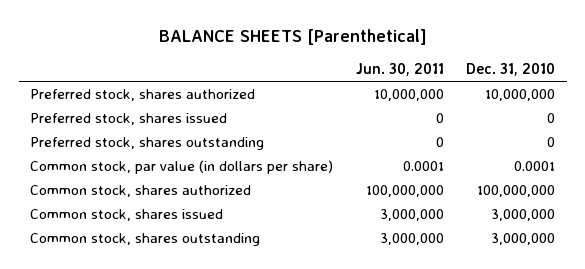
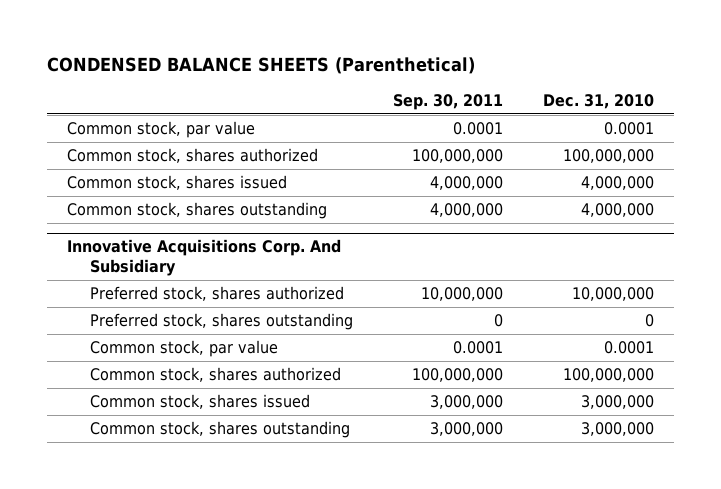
[158,29,427,46] BALANCE SHEETS [Parenthetical] -> [46,57,475,75] CONDENSED BALANCE SHEETS (Parenthetical)
[355,63,444,77] Jun. 30, 2011 -> none
none -> [392,94,503,111] Sep. 30, 2011
none -> [66,121,255,139] Common stock, par value
none -> [66,148,318,164] Common stock, shares authorized
none -> [66,175,287,191] Common stock, shares issued
none -> [66,202,327,220] Common stock, shares outstanding
none -> [66,239,341,277] Innovative Acquisitions Corp. And Subsidiary
[30,112,228,125] Preferred stock, shares issued -> none
[30,159,334,174] Common stock, par value (in dollars per share) -> [89,340,278,358] Common stock, par value

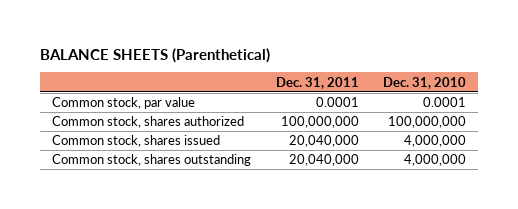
[46,57,475,75] CONDENSED BALANCE SHEETS (Parenthetical) -> [39,47,270,63] BALANCE SHEETS (Parenthetical)
[392,94,503,111] Sep. 30, 2011 -> none
none -> [275,76,359,89] Dec. 31, 2011
[66,239,341,277] Innovative Acquisitions Corp. And Subsidiary -> none
[89,286,344,302] Preferred stock, shares authorized -> none
[89,313,353,331] Preferred stock, shares outstanding -> none
[89,340,278,358] Common stock, par value -> none
[89,367,341,383] Common stock, shares authorized -> none
[89,394,310,410] Common stock, shares issued -> none
[89,421,350,439] Common stock, shares outstanding -> none

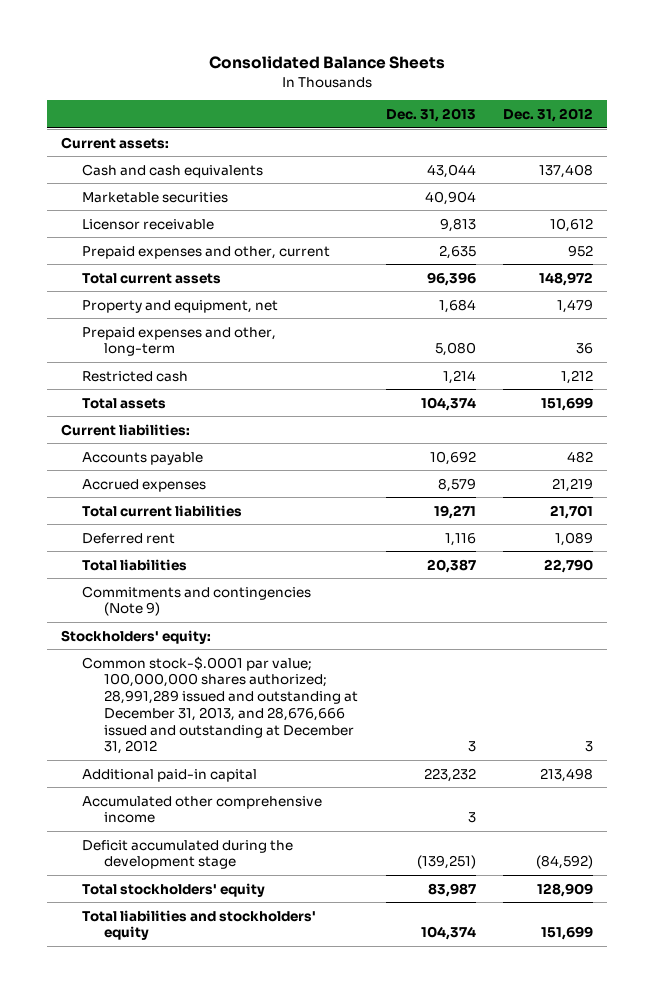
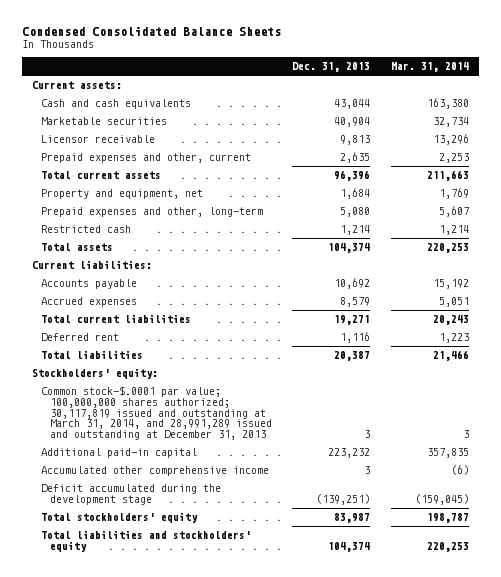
[208,56,445,70] Consolidated Balance Sheets -> [21,25,281,36] Condensed Consolidated Balance Sheets
[503,107,594,122] Dec. 31, 2012 -> none
none -> [390,62,469,73] Mar. 31, 2014
[82,585,312,617] Commitments and contingencies (Note 9) -> none
[82,655,358,755] Common stock-$.0001 par value; 100,000,000 shares authorized; 28,991,289 issued and outstanding at December 31, 2013, and 28,676,666 issued and outstanding at December 31, 2012 -> [41,386,273,441] Common stock-$.0001 par value; 100,000,000 shares authorized; 30,117,819 issued and outstanding at March 31, 2014, and 28,991,289 issued and outstanding at December 31, 2013

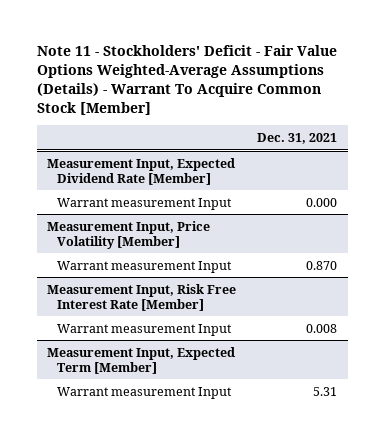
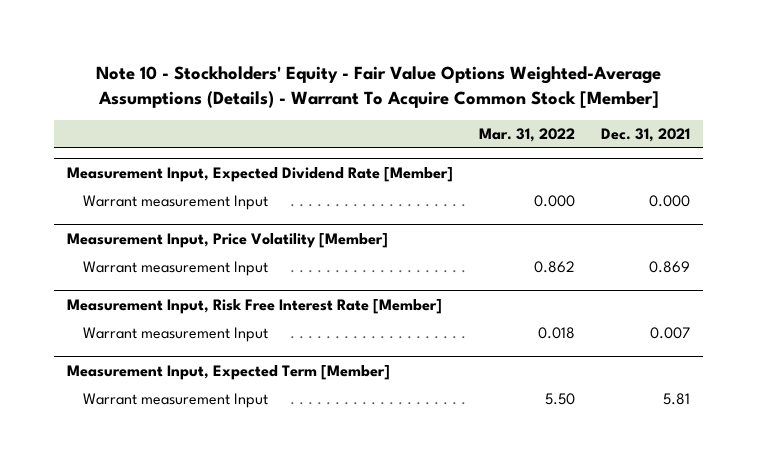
[36,44,337,115] Note 11 - Stockholders' Deficit - Fair Value Options Weighted-Average Assumptions (Details) - Warrant To Acquire Common Stock [Member] -> [95,66,661,108] Note 10 - Stockholders' Equity - Fair Value Options Weighted-Average Assumptions (Details) - Warrant To Acquire Common Stock [Member]
none -> [479,127,576,142] Mar. 31, 2022
[306,260,338,270] 0.870 -> [649,261,691,274] 0.869
[306,323,338,333] 0.008 -> [650,327,691,340] 0.007
[313,386,338,396] 5.31 -> [663,393,691,406] 5.81

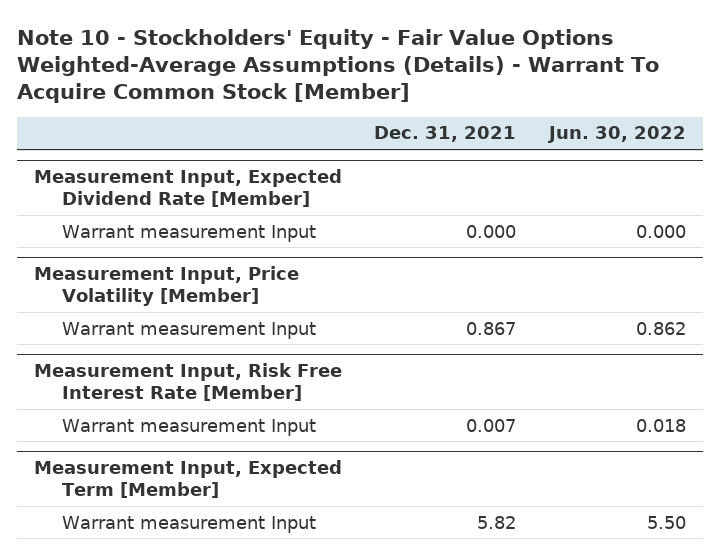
[479,127,576,142] Mar. 31, 2022 -> none
none -> [547,126,687,144] Jun. 30, 2022
[649,261,691,274] 0.869 -> [466,321,517,335] 0.867
[663,393,691,406] 5.81 -> [477,515,517,529] 5.82

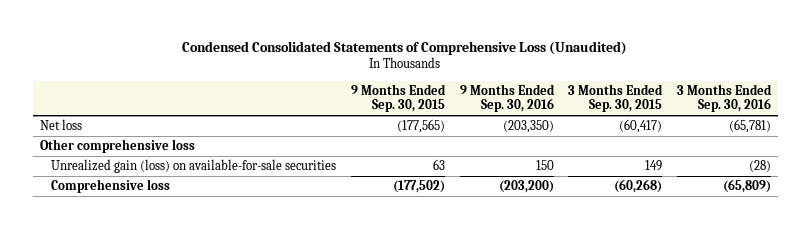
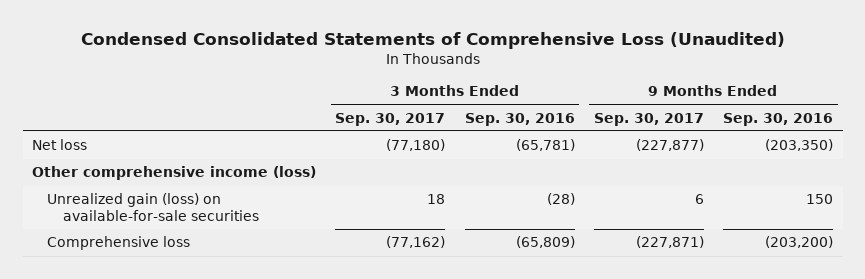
[350,83,446,113] 9 Months Ended Sep. 30, 2015 -> none
[568,83,664,113] 3 Months Ended Sep. 30, 2015 -> none
none -> [335,112,446,126] Sep. 30, 2017
none -> [593,112,704,126] Sep. 30, 2017
[40,139,196,154] Other comprehensive loss -> [32,166,317,181] Other comprehensive income (loss)

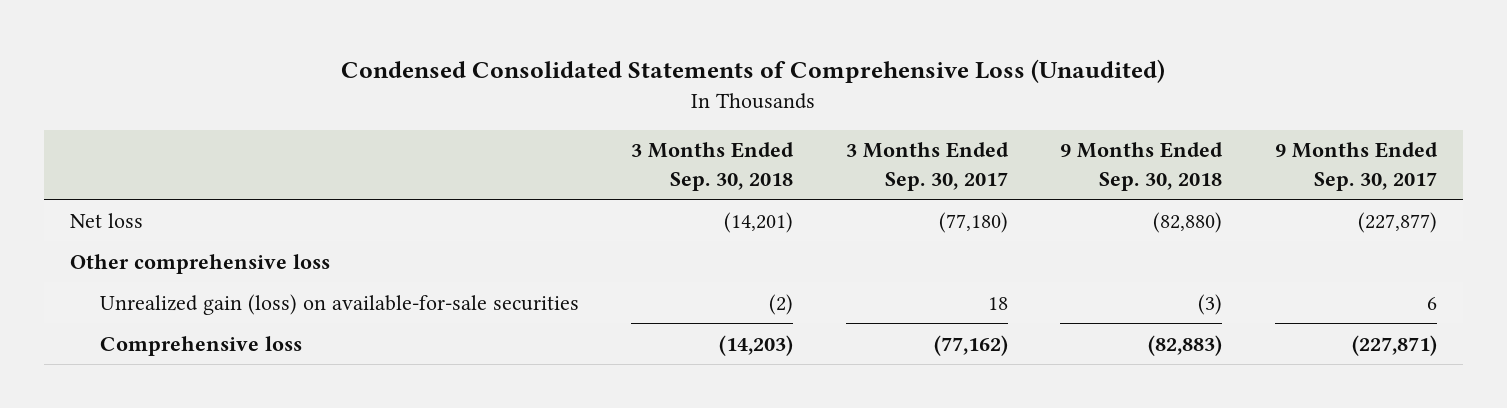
[464,112,575,126] Sep. 30, 2016 -> none
[723,112,834,126] Sep. 30, 2016 -> none
none -> [631,142,795,191] 3 Months Ended Sep. 30, 2018
none -> [1060,142,1224,191] 9 Months Ended Sep. 30, 2018
[32,166,317,181] Other comprehensive income (loss) -> [70,253,331,274] Other comprehensive loss

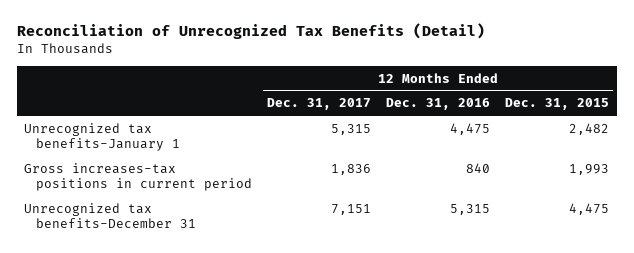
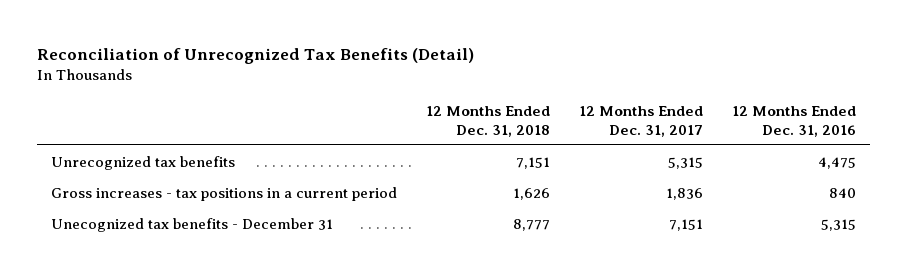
[505,98,610,111] Dec. 31, 2015 -> none
none -> [426,105,551,137] 12 Months Ended Dec. 31, 2018
[24,122,180,152] Unrecognized tax benefits-January 1 -> [51,155,236,170] Unrecognized tax benefits
[24,162,252,192] Gross increases-tax positions in current period -> [51,186,398,201] Gross increases - tax positions in a current period
[24,202,196,229] Unrecognized tax benefits-December 31 -> [51,217,334,232] Unecognized tax benefits - December 31

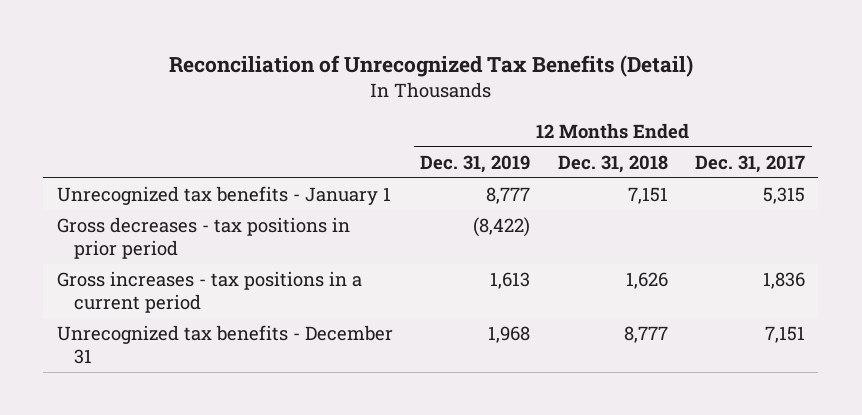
[731,105,856,137] 12 Months Ended Dec. 31, 2016 -> none
none -> [420,154,531,173] Dec. 31, 2019
[51,155,236,170] Unrecognized tax benefits -> [57,186,392,206] Unrecognized tax benefits - January 1
none -> [57,217,351,260] Gross decreases - tax positions in prior period
[51,217,334,232] Unecognized tax benefits - December 31 -> [57,325,394,365] Unrecognized tax benefits - December 31

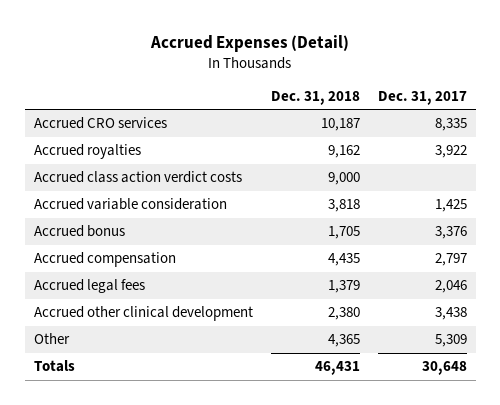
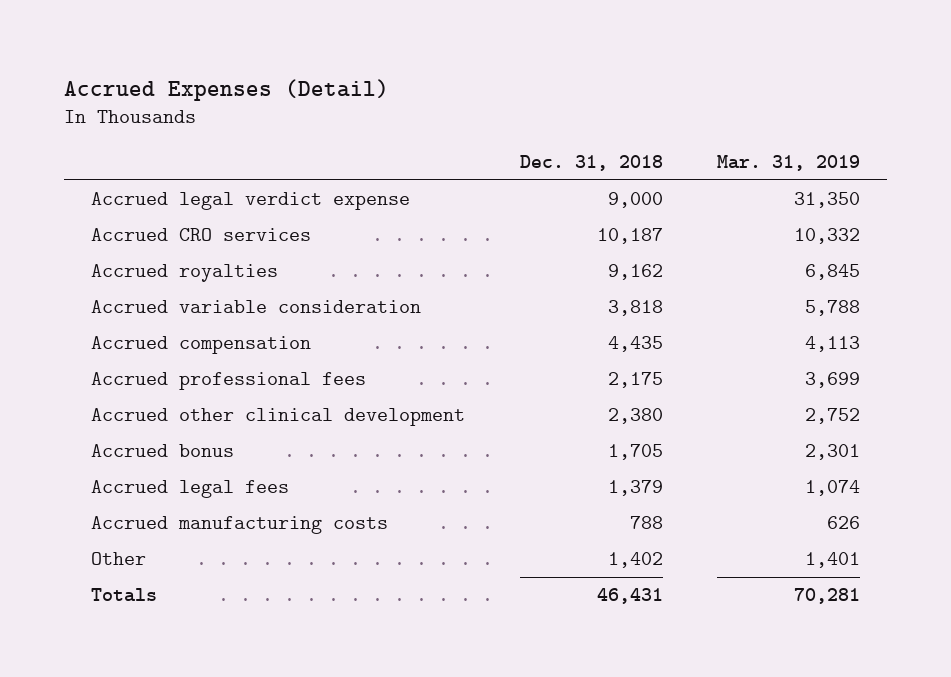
[377,90,467,105] Dec. 31, 2017 -> none
none -> [716,154,860,171] Mar. 31, 2019
none -> [91,192,411,211] Accrued legal verdict expense
[33,171,242,184] Accrued class action verdict costs -> none
none -> [91,372,367,391] Accrued professional fees
[33,225,125,238] Accrued bonus -> [91,444,235,458] Accrued bonus
[33,279,145,294] Accrued legal fees -> [91,480,290,499] Accrued legal fees
none -> [91,516,389,535] Accrued manufacturing costs
[327,334,360,348] 4,365 -> [607,552,663,569] 1,402

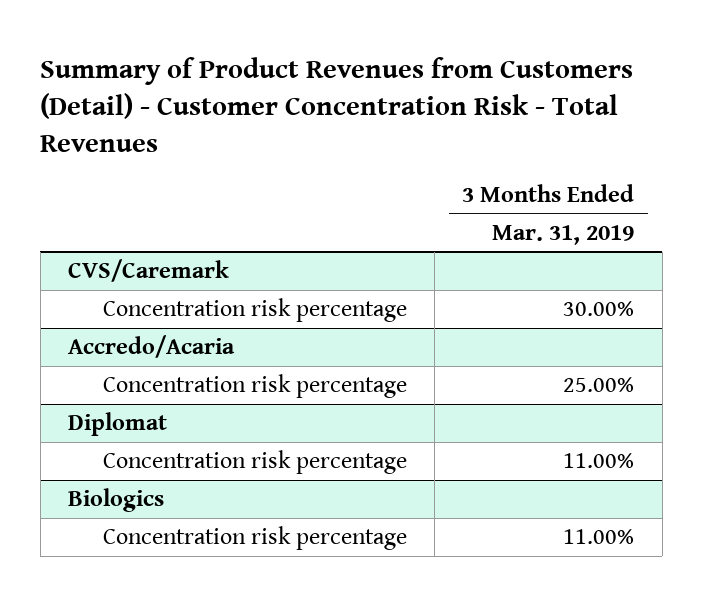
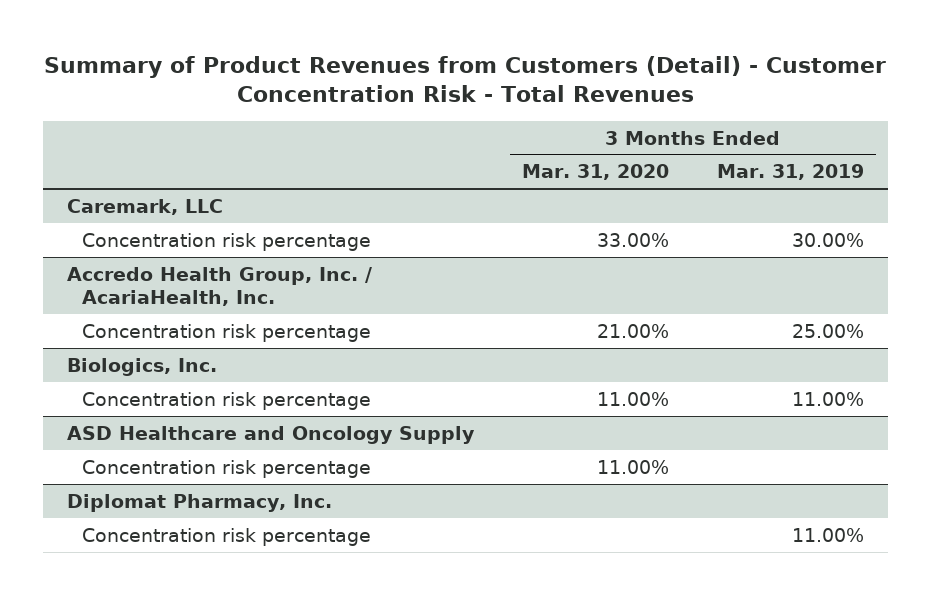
none -> [521,164,669,181] Mar. 31, 2020
[68,259,230,283] CVS/Caremark -> [66,198,223,215] Caremark, LLC
[68,335,236,359] Accredo/Acaria -> [66,266,372,306] Accredo Health Group, Inc. / AcariaHealth, Inc.
[68,412,168,437] Diplomat -> [66,357,217,376] Biologics, Inc.
[68,488,165,513] Biologics -> [66,425,475,444] ASD Healthcare and Oncology Supply
none -> [82,459,372,478] Concentration risk percentage
none -> [66,493,332,512] Diplomat Pharmacy, Inc.

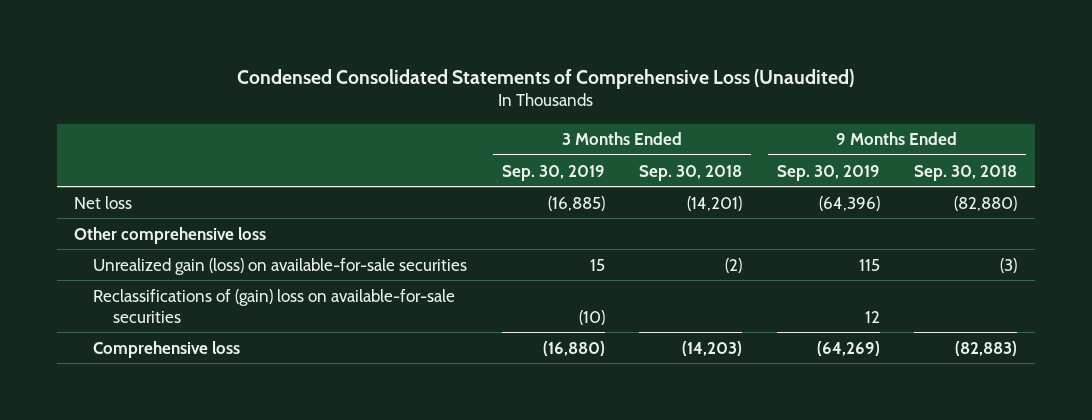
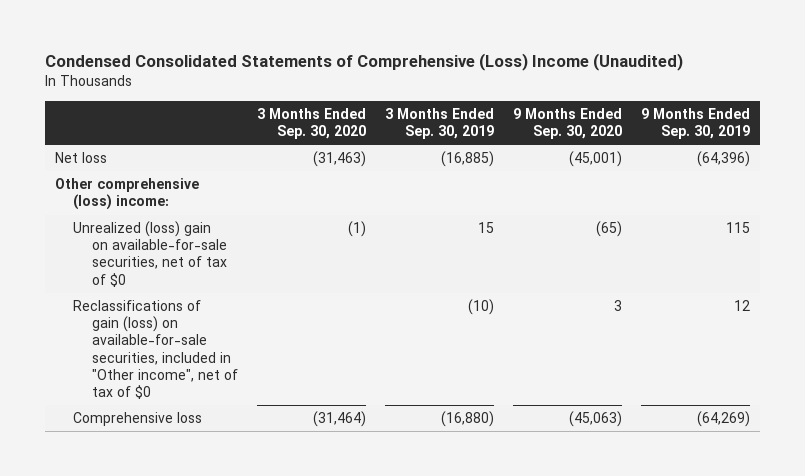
[236,68,854,89] Condensed Consolidated Statements of Comprehensive Loss (Unaudited) -> [45,53,684,72] Condensed Consolidated Statements of Comprehensive (Loss) Income (Unaudited)
[639,164,743,181] Sep. 30, 2018 -> none
[914,164,1018,181] Sep. 30, 2018 -> none
none -> [256,107,366,140] 3 Months Ended Sep. 30, 2020
none -> [512,107,622,140] 9 Months Ended Sep. 30, 2020
[74,226,267,244] Other comprehensive loss -> [54,178,199,211] Other comprehensive (loss) income:
[93,257,468,275] Unrealized gain (loss) on available-for-sale securities -> [73,221,227,287] Unrealized (loss) gain on available-for-sale securities, net of tax of $0
[93,288,456,323] Reclassifications of (gain) loss on available-for-sale securities -> [73,300,238,399] Reclassifications of gain (loss) on available-for-sale securities, included in "Other income", net of tax of $0

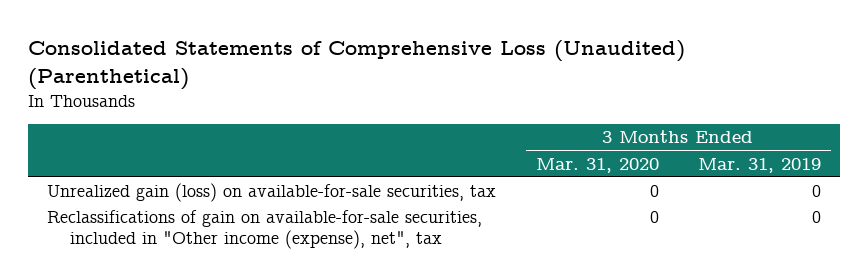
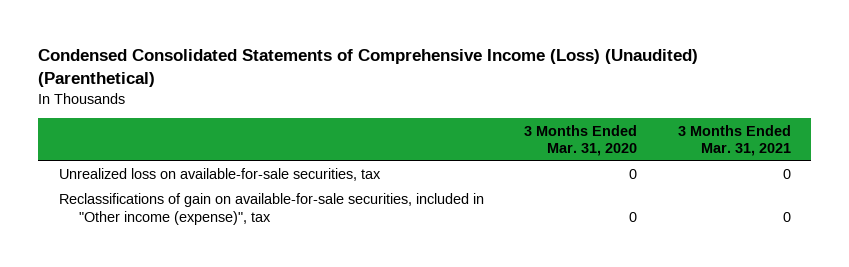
[27,40,685,90] Consolidated Statements of Comprehensive Loss (Unaudited) (Parenthetical) -> [38,49,699,87] Condensed Consolidated Statements of Comprehensive Income (Loss) (Unaudited) (Parenthetical)
[697,157,821,173] Mar. 31, 2019 -> none
none -> [677,124,791,157] 3 Months Ended Mar. 31, 2021
[47,183,497,203] Unrealized gain (loss) on available-for-sale securities, tax -> [58,168,381,182] Unrealized loss on available-for-sale securities, tax
[47,210,483,249] Reclassifications of gain on available-for-sale securities, included in "Other income (expense), net", tax -> [58,193,484,226] Reclassifications of gain on available-for-sale securities, included in "Other income (expense)", tax

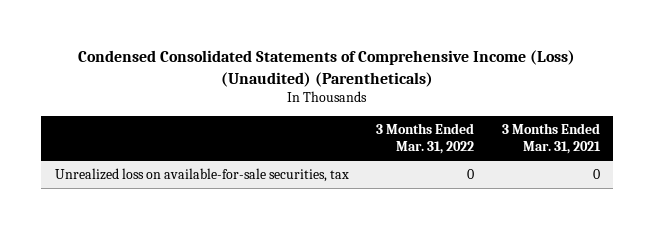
[38,49,699,87] Condensed Consolidated Statements of Comprehensive Income (Loss) (Unaudited) (Parenthetical) -> [78,50,576,87] Condensed Consolidated Statements of Comprehensive Income (Loss) (Unaudited) (Parentheticals)
[524,124,638,157] 3 Months Ended Mar. 31, 2020 -> none
none -> [376,122,475,155] 3 Months Ended Mar. 31, 2022
[58,193,484,226] Reclassifications of gain on available-for-sale securities, included in "Other income (expense)", tax -> none

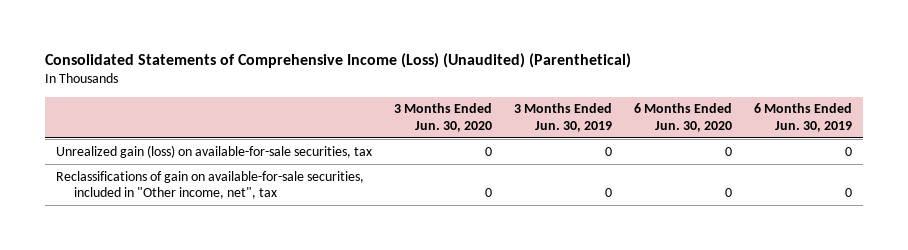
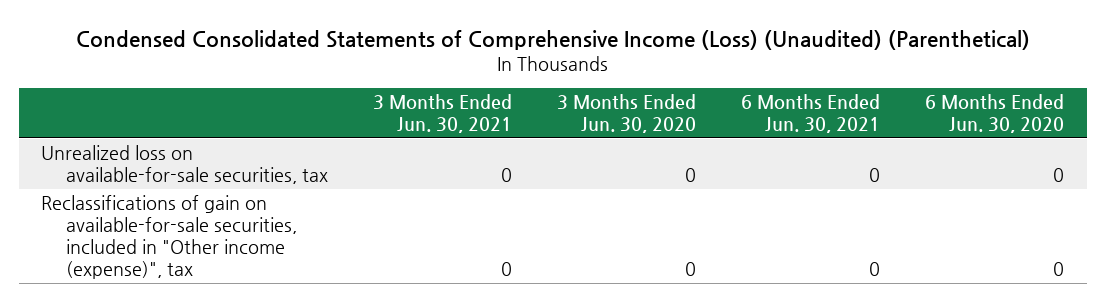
[44,53,631,69] Consolidated Statements of Comprehensive Income (Loss) (Unaudited) (Parenthetical) -> [75,30,1030,51] Condensed Consolidated Statements of Comprehensive Income (Loss) (Unaudited) (Parenthetical)
[513,103,612,132] 3 Months Ended Jun. 30, 2019 -> none
[753,103,852,132] 6 Months Ended Jun. 30, 2019 -> none
none -> [373,94,513,134] 3 Months Ended Jun. 30, 2021
none -> [741,94,881,134] 6 Months Ended Jun. 30, 2021
[55,144,372,158] Unrealized gain (loss) on available-for-sale securities, tax -> [41,145,329,185] Unrealized loss on available-for-sale securities, tax
[55,170,364,199] Reclassifications of gain on available-for-sale securities, included in "Other income, net", tax -> [41,195,298,279] Reclassifications of gain on available-for-sale securities, included in "Other income (expense)", tax

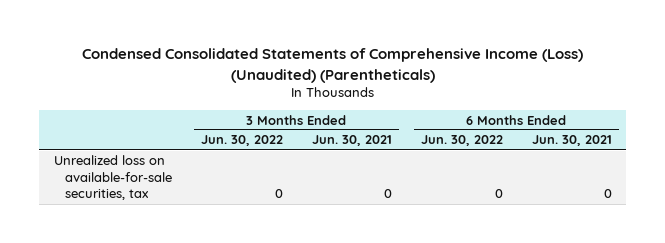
[75,30,1030,51] Condensed Consolidated Statements of Comprehensive Income (Loss) (Unaudited) (Parenthetical) -> [81,48,583,83] Condensed Consolidated Statements of Comprehensive Income (Loss) (Unaudited) (Parentheticals)
[557,94,697,134] 3 Months Ended Jun. 30, 2020 -> none
[925,94,1065,134] 6 Months Ended Jun. 30, 2020 -> none
none -> [200,135,283,147] Jun. 30, 2022
none -> [420,135,503,147] Jun. 30, 2022
[41,195,298,279] Reclassifications of gain on available-for-sale securities, included in "Other income (expense)", tax -> none

